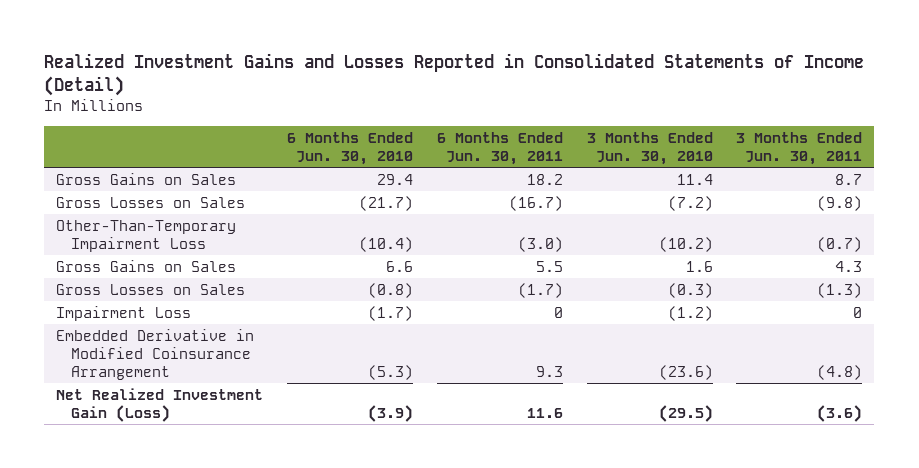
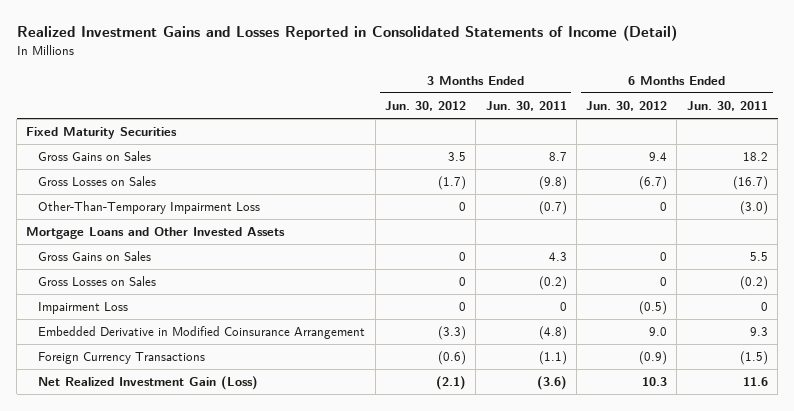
[287,131,414,166] 6 Months Ended Jun. 30, 2010 -> none
[586,131,713,166] 3 Months Ended Jun. 30, 2010 -> none
none -> [385,101,467,112] Jun. 30, 2012
none -> [586,101,668,112] Jun. 30, 2012
none -> [26,127,178,140] Fixed Maturity Securities
none -> [26,227,286,240] Mortgage Loans and Other Invested Assets
[517,282,563,298] (1.7) -> [739,276,768,291] (0.2)
[817,282,863,298] (1.3) -> [538,276,567,291] (0.2)
none -> [38,352,206,365] Foreign Currency Transactions

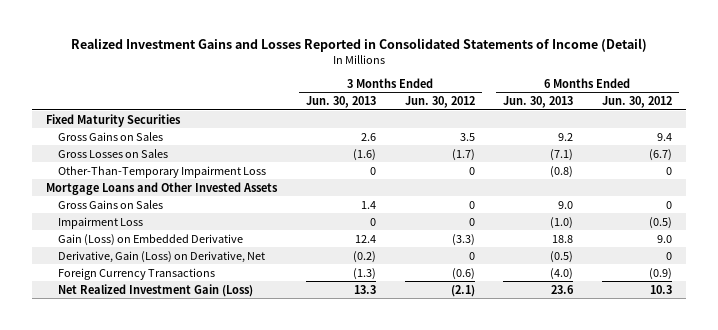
[485,101,567,112] Jun. 30, 2011 -> none
[686,101,768,112] Jun. 30, 2011 -> none
none -> [305,96,376,109] Jun. 30, 2013
none -> [503,96,574,109] Jun. 30, 2013
[38,276,157,287] Gross Losses on Sales -> none
[38,326,366,340] Embedded Derivative in Modified Coinsurance Arrangement -> [58,233,244,246] Gain (Loss) on Embedded Derivative
none -> [58,250,266,263] Derivative, Gain (Loss) on Derivative, Net

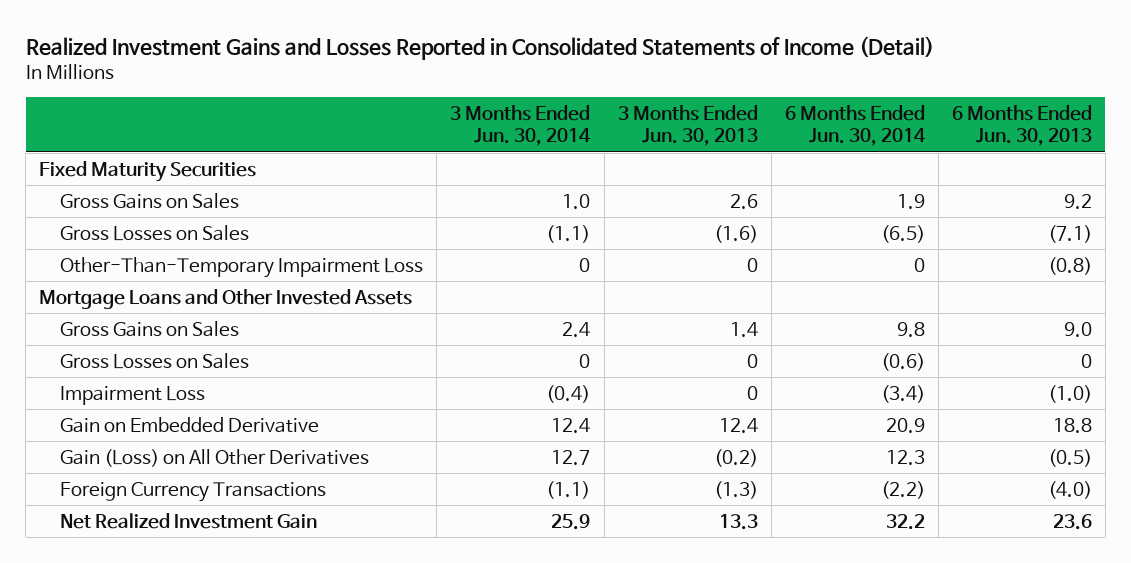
[404,96,475,109] Jun. 30, 2012 -> none
[601,96,672,109] Jun. 30, 2012 -> none
none -> [450,105,592,147] 3 Months Ended Jun. 30, 2014
none -> [784,105,926,147] 6 Months Ended Jun. 30, 2014
none -> [60,352,250,369] Gross Losses on Sales
[58,233,244,246] Gain (Loss) on Embedded Derivative -> [60,416,320,433] Gain on Embedded Derivative
[58,250,266,263] Derivative, Gain (Loss) on Derivative, Net -> [60,448,370,467] Gain (Loss) on All Other Derivatives
[58,283,254,297] Net Realized Investment Gain (Loss) -> [60,512,318,529] Net Realized Investment Gain

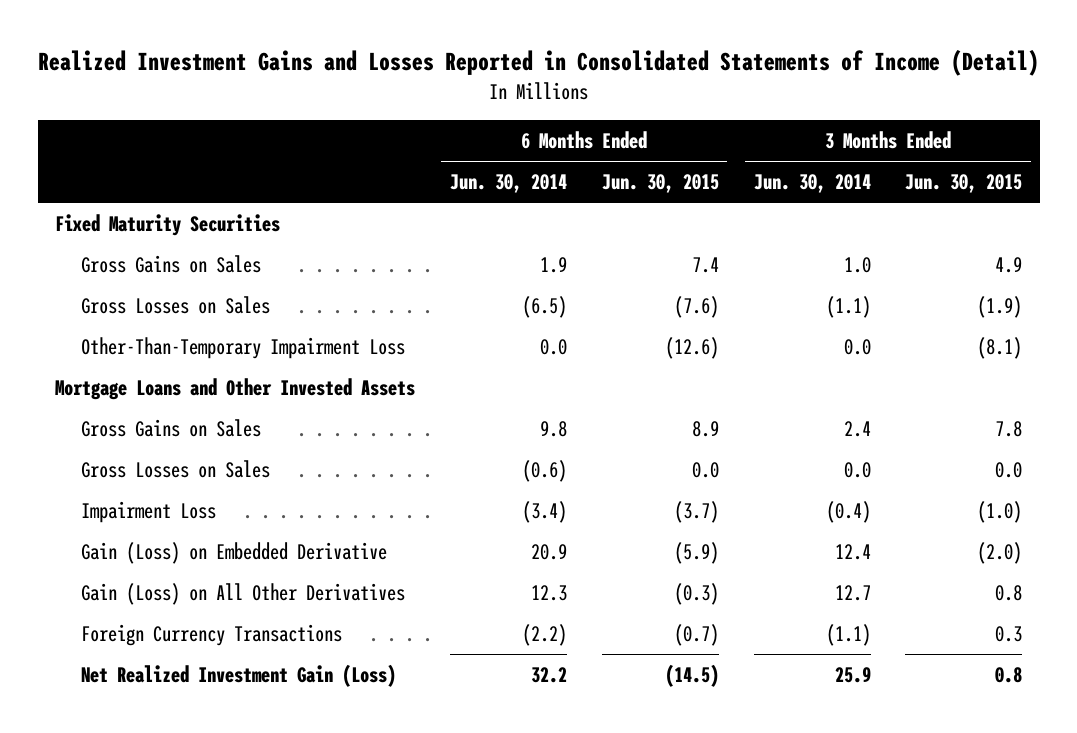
[617,105,758,147] 3 Months Ended Jun. 30, 2013 -> none
[951,105,1092,147] 6 Months Ended Jun. 30, 2013 -> none
none -> [601,174,719,194] Jun. 30, 2015
none -> [905,174,1023,194] Jun. 30, 2015
[579,257,591,272] 0 -> [843,338,871,355] 0.0
[913,257,925,272] 0 -> [539,338,567,355] 0.0
[579,353,591,368] 0 -> [843,461,871,478] 0.0
[60,416,320,433] Gain on Embedded Derivative -> [81,541,388,564] Gain (Loss) on Embedded Derivative
[60,512,318,529] Net Realized Investment Gain -> [81,663,397,687] Net Realized Investment Gain (Loss)

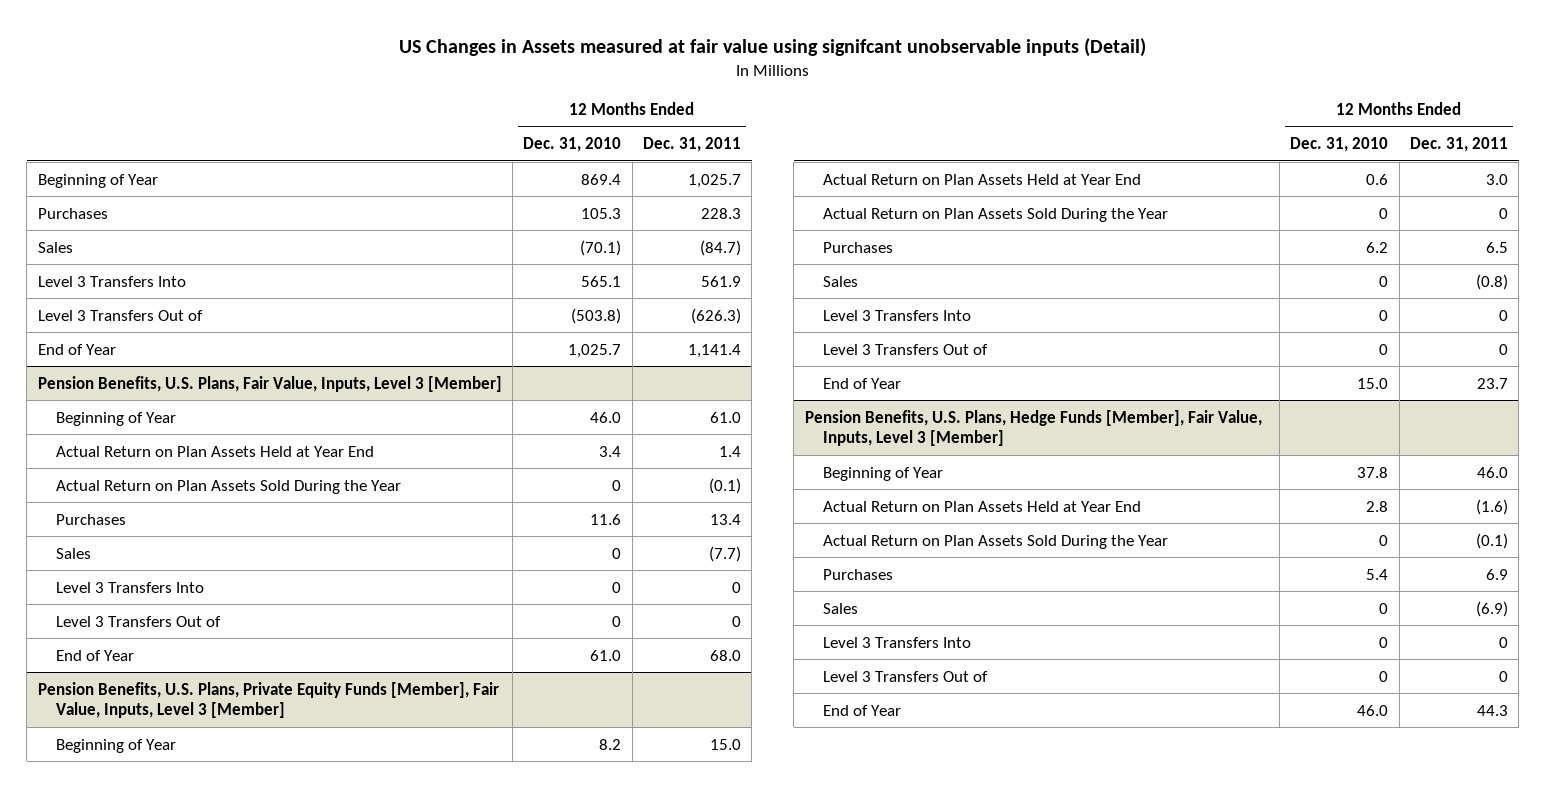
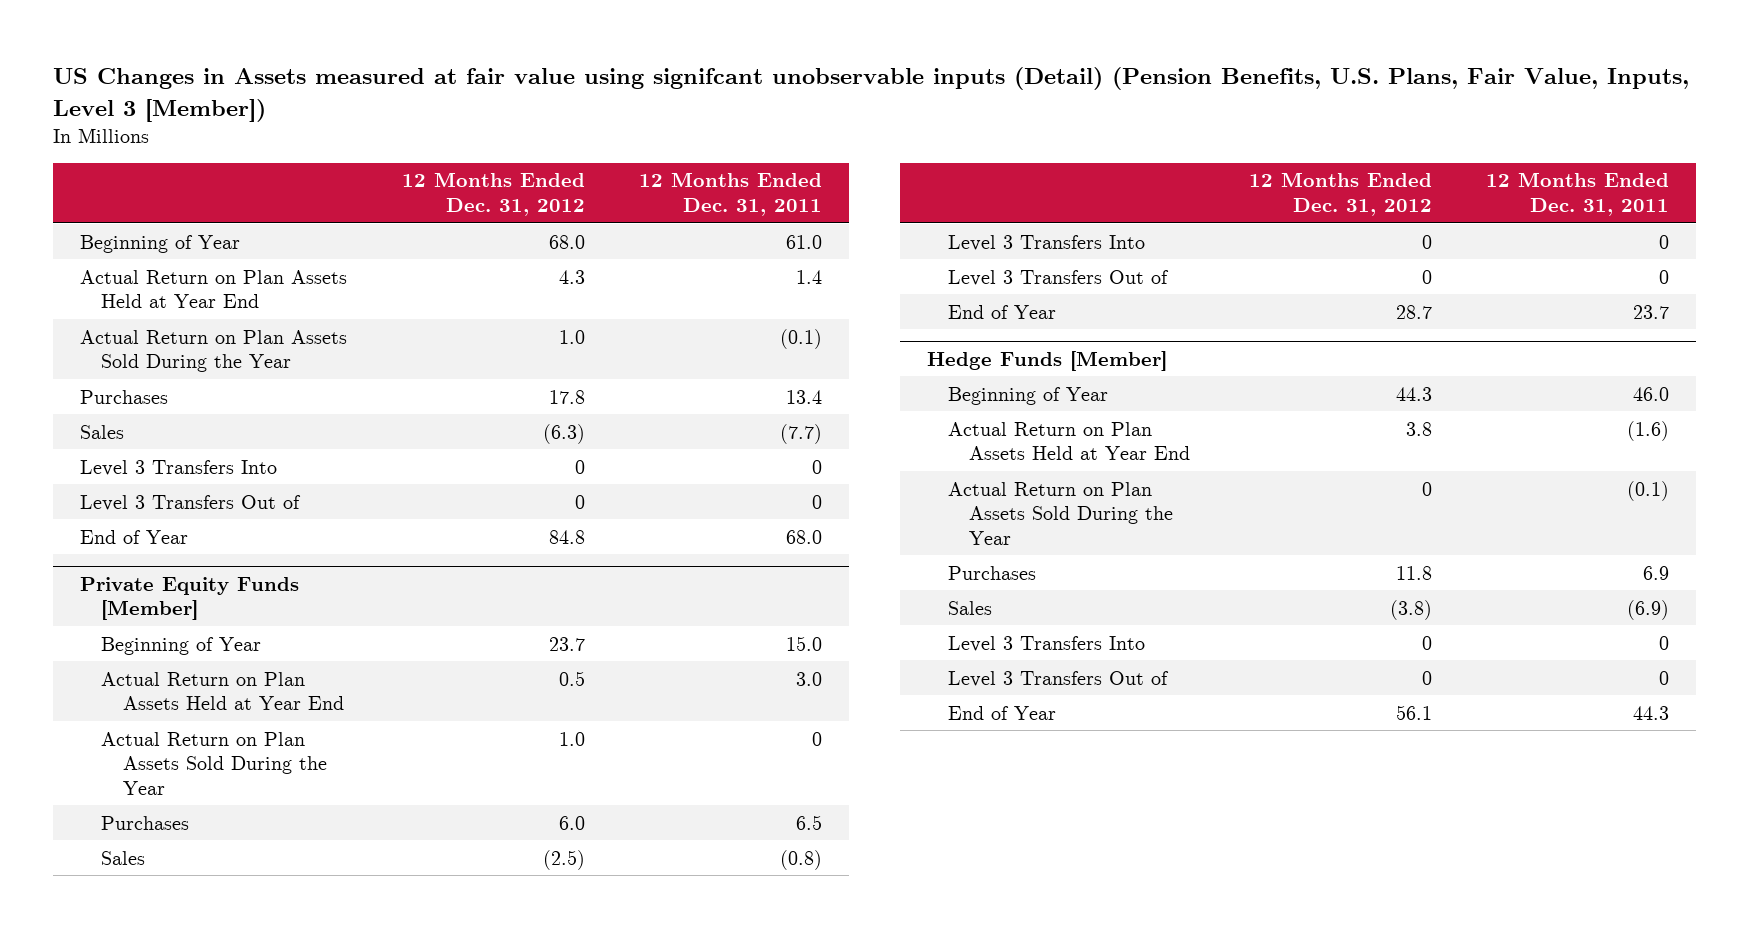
[398,37,1146,57] US Changes in Assets measured at fair value using signifcant unobservable inputs (Detail) -> [52,67,1689,122] US Changes in Assets measured at fair value using signifcant unobservable inputs (Detail) (Pension Benefits, U.S. Plans, Fair Value, Inputs, Level 3 [Member])
[523,137,622,153] Dec. 31, 2010 -> none
none -> [401,172,585,216] 12 Months Ended Dec. 31, 2012
[37,173,158,188] Beginning of Year -> none
[37,207,108,219] Purchases -> none
[37,241,73,253] Sales -> none
[37,275,186,287] Level 3 Transfers Into -> none
[37,309,203,321] Level 3 Transfers Out of -> none
[37,343,116,355] End of Year -> none
[37,375,502,392] Pension Benefits, U.S. Plans, Fair Value, Inputs, Level 3 [Member] -> none
[37,681,499,719] Pension Benefits, U.S. Plans, Private Equity Funds [Member], Fair Value, Inputs, Level 3 [Member] -> none
none -> [80,576,300,621] Private Equity Funds [Member]
[804,409,1262,447] Pension Benefits, U.S. Plans, Hedge Funds [Member], Fair Value, Inputs, Level 3 [Member] -> none
none -> [927,350,1168,371] Hedge Funds [Member]

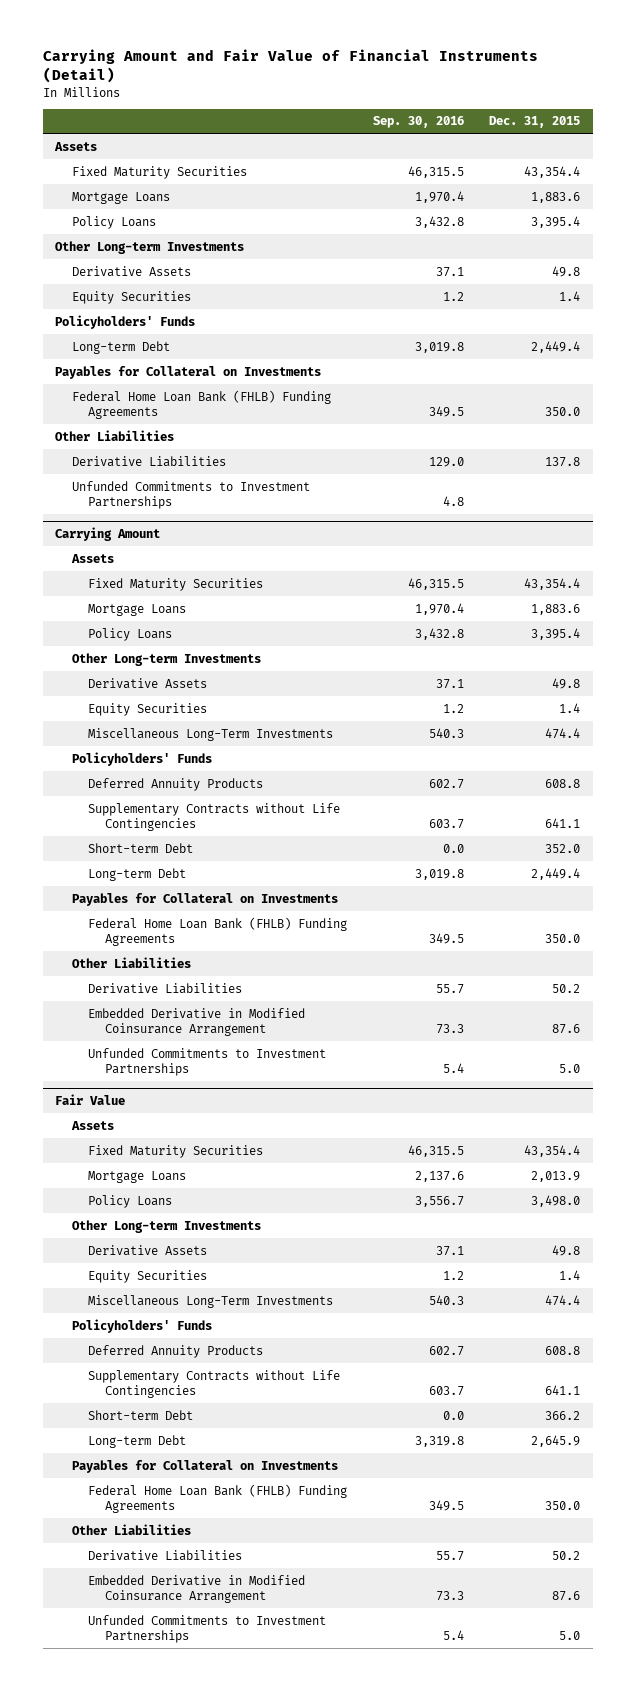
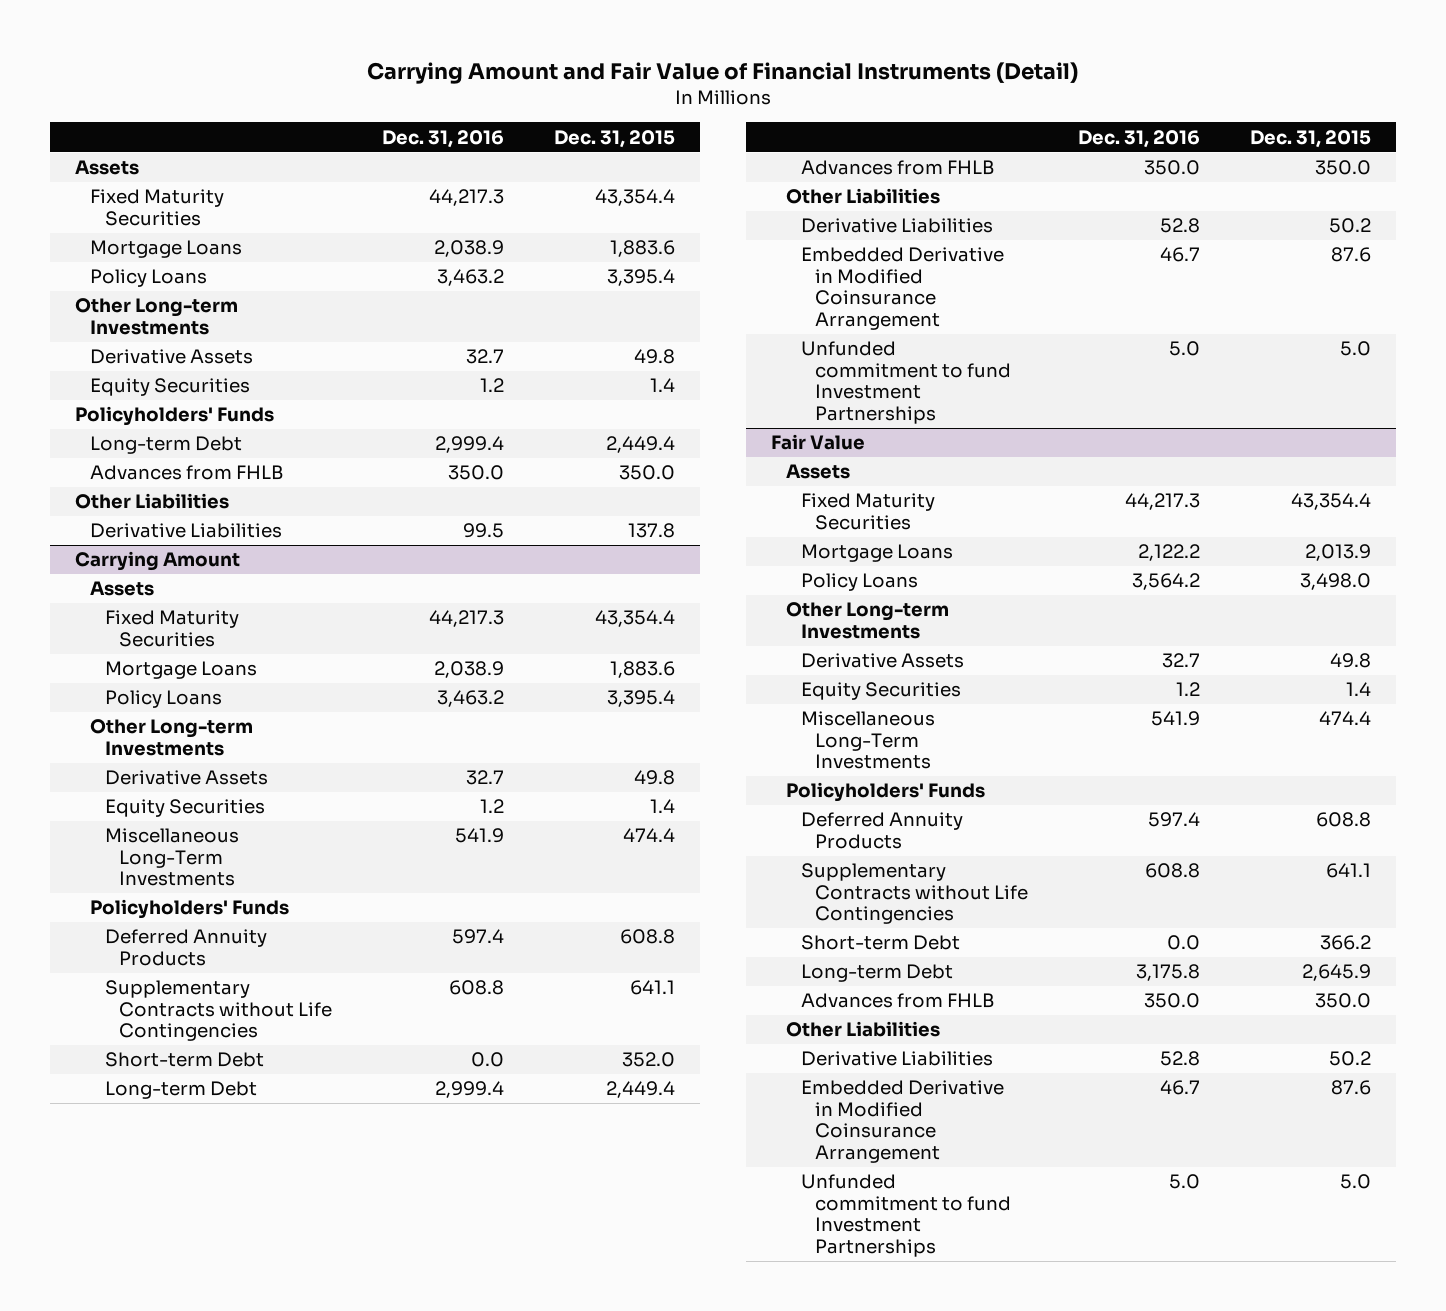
[372,116,464,129] Sep. 30, 2016 -> none
none -> [382,129,505,148] Dec. 31, 2016
[55,365,322,379] Payables for Collateral on Investments -> none
[71,389,331,420] Federal Home Loan Bank (FHLB) Funding Agreements -> [89,465,284,481] Advances from FHLB
[71,480,310,510] Unfunded Commitments to Investment Partnerships -> none
[71,892,338,906] Payables for Collateral on Investments -> none
[88,916,348,947] Federal Home Loan Bank (FHLB) Funding Agreements -> [800,160,995,176] Advances from FHLB
[88,1047,327,1077] Unfunded Commitments to Investment Partnerships -> [800,341,1012,424] Unfunded commitment to fund Investment Partnerships
[71,1459,338,1473] Payables for Collateral on Investments -> none
[88,1483,348,1514] Federal Home Loan Bank (FHLB) Funding Agreements -> [800,993,995,1009] Advances from FHLB
[88,1614,327,1644] Unfunded Commitments to Investment Partnerships -> [800,1174,1012,1257] Unfunded commitment to fund Investment Partnerships

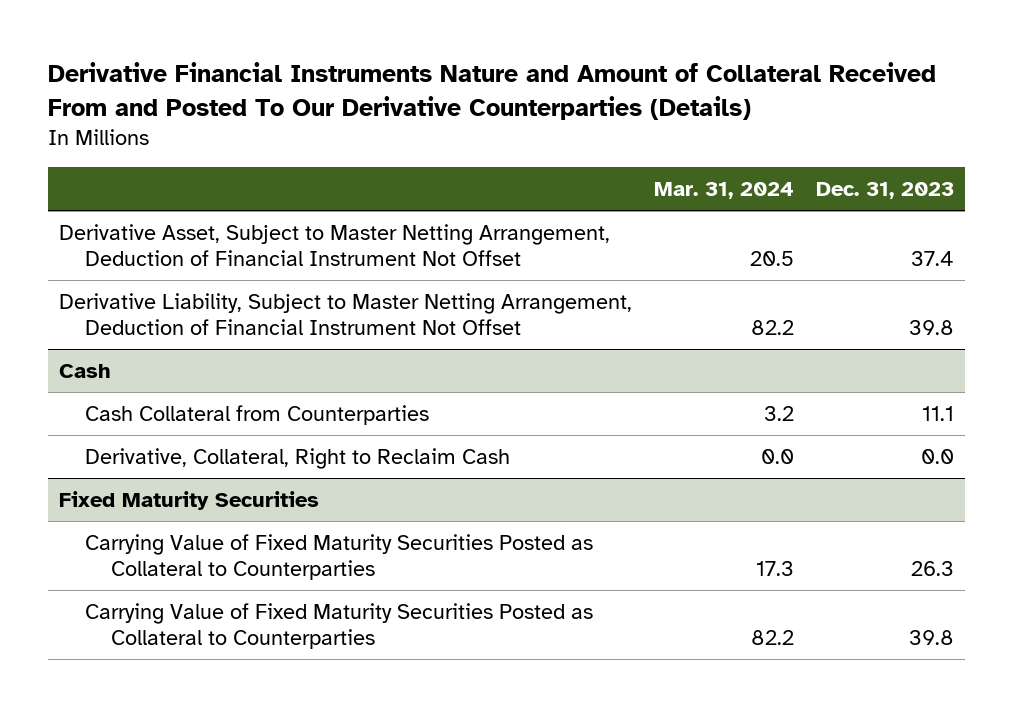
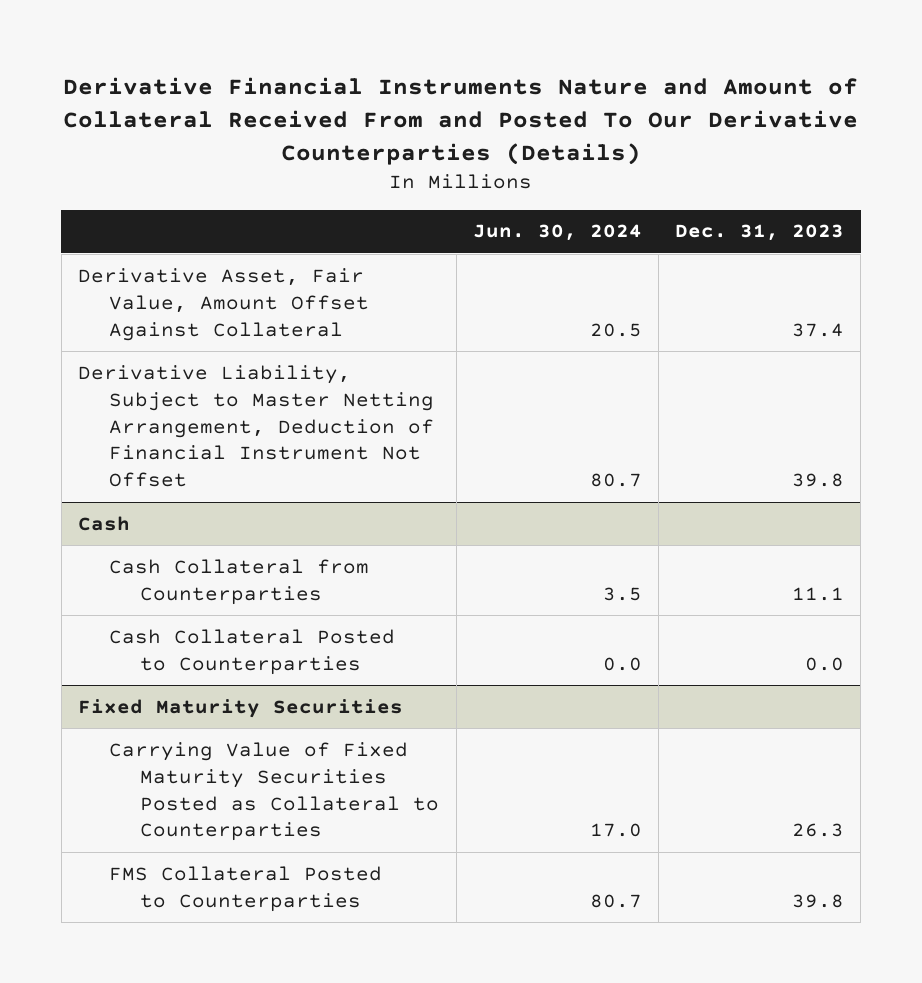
[654,182,795,200] Mar. 31, 2024 -> none
none -> [472,224,642,242] Jun. 30, 2024
[59,223,611,267] Derivative Asset, Subject to Master Netting Arrangement, Deduction of Financial Instrument Not Offset -> [78,267,370,341] Derivative Asset, Fair Value, Amount Offset Against Collateral
[85,447,511,469] Derivative, Collateral, Right to Reclaim Cash -> [109,628,396,675] Cash Collateral Posted to Counterparties
[85,602,594,650] Carrying Value of Fixed Maturity Securities Posted as Collateral to Counterparties -> [109,865,383,912] FMS Collateral Posted to Counterparties

